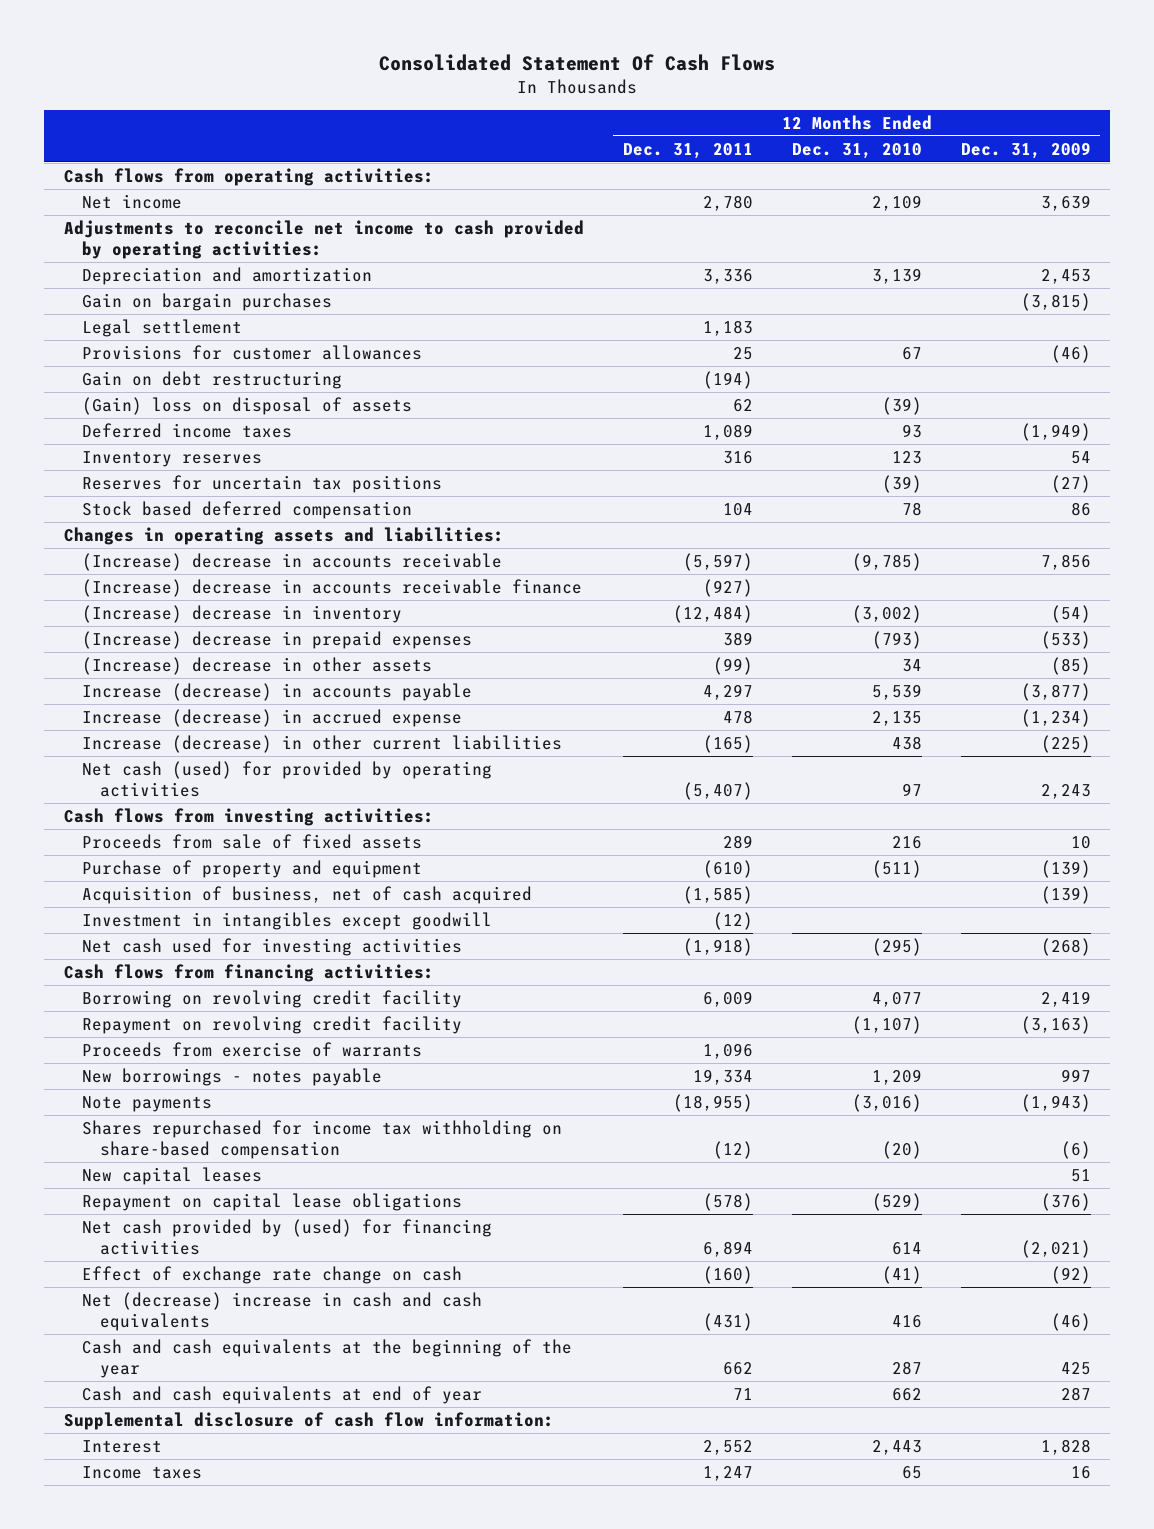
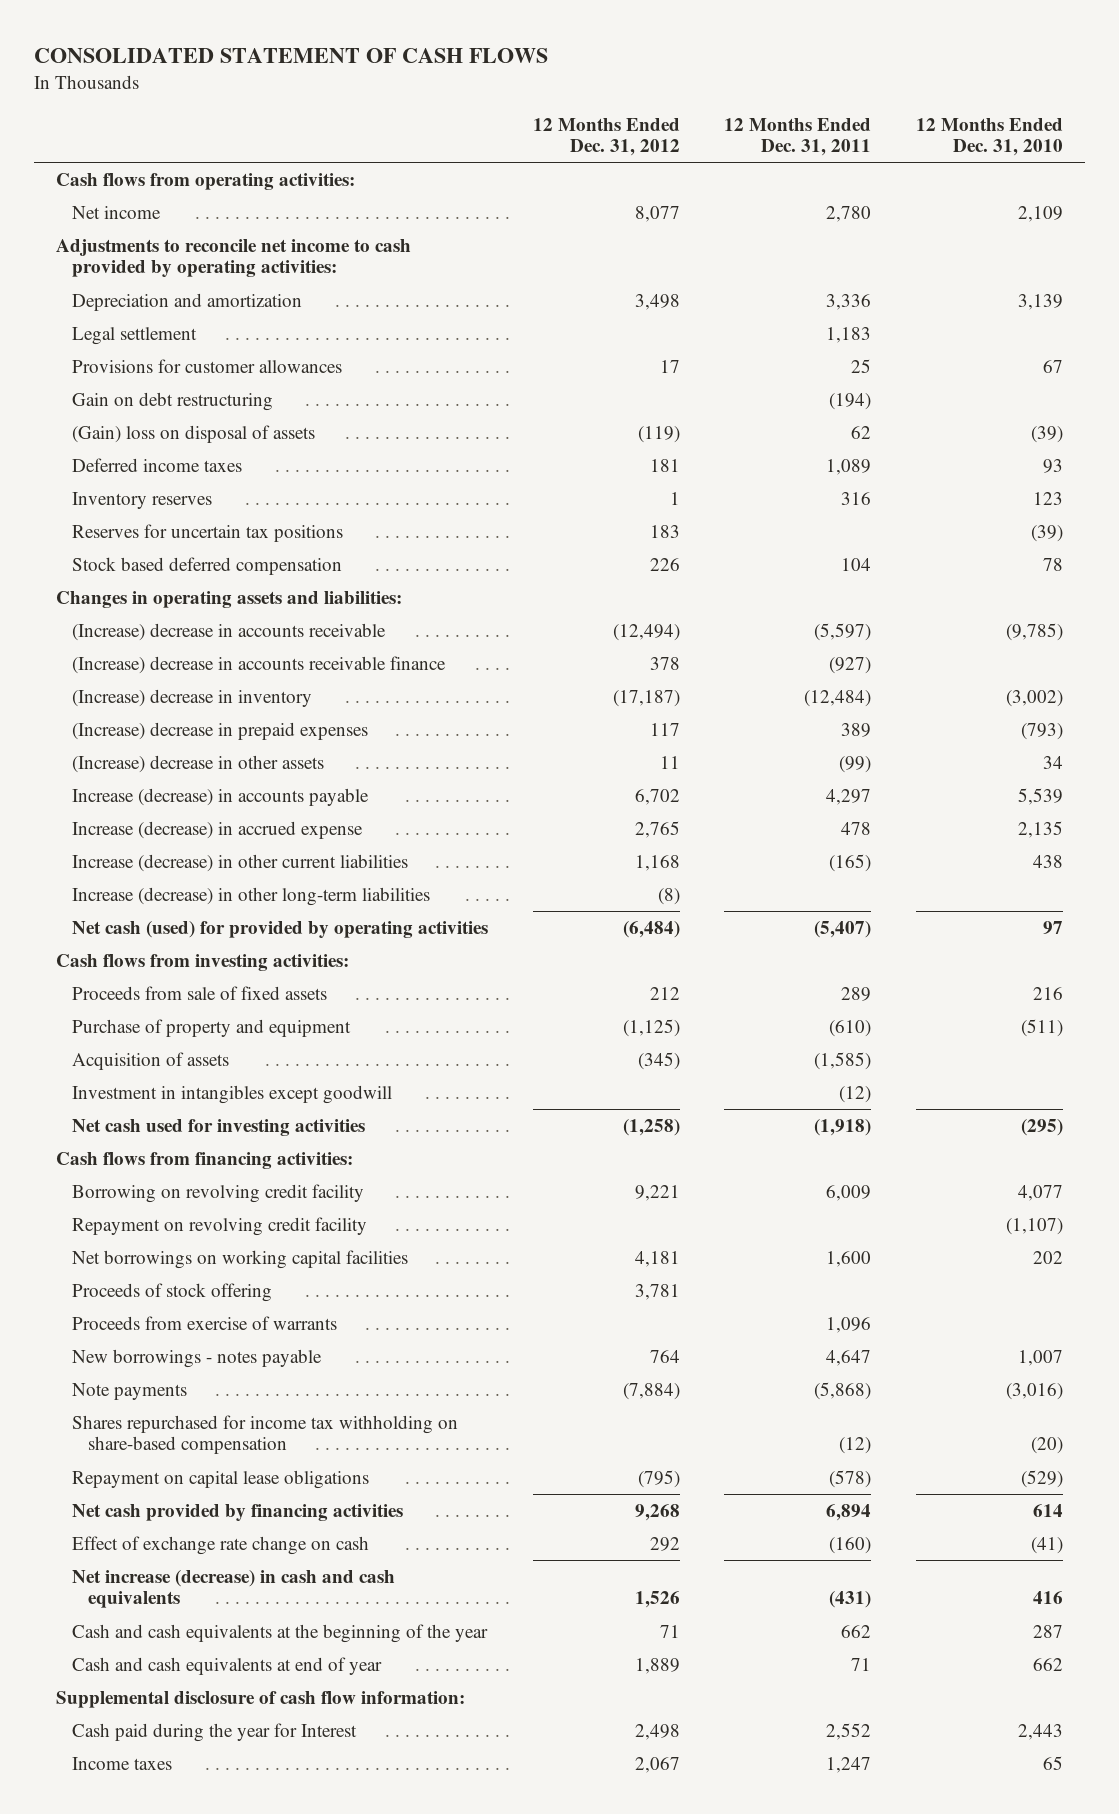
[379,54,776,72] Consolidated Statement Of Cash Flows -> [34,48,549,64] CONSOLIDATED STATEMENT OF CASH FLOWS
[960,141,1091,159] Dec. 31, 2009 -> none
none -> [532,117,680,157] 12 Months Ended Dec. 31, 2012
[81,292,332,311] Gain on bargain purchases -> none
none -> [72,886,431,906] Increase (decrease) in other long-term liabilities
[81,885,532,904] Acquisition of business, net of cash acquired -> [72,1051,230,1070] Acquisition of assets
none -> [72,1249,409,1269] Net borrowings on working capital facilities
none -> [72,1282,273,1302] Proceeds of stock offering
[692,1068,753,1085] 19,334 -> [826,1349,872,1366] 4,647
[871,1068,922,1085] 1,209 -> [1017,1349,1063,1366] 1,007
[672,1093,753,1112] (18,955) -> [814,1381,872,1400] (5,868)
[81,1166,262,1185] New capital leases -> none
[81,1218,492,1256] Net cash provided by (used) for financing activities -> [72,1503,404,1521] Net cash provided by financing activities
[81,1291,482,1332] Net (decrease) increase in cash and cash equivalents -> [72,1569,396,1609] Net increase (decrease) in cash and cash equivalents
[81,1439,162,1453] Interest -> [72,1722,358,1742] Cash paid during the year for Interest

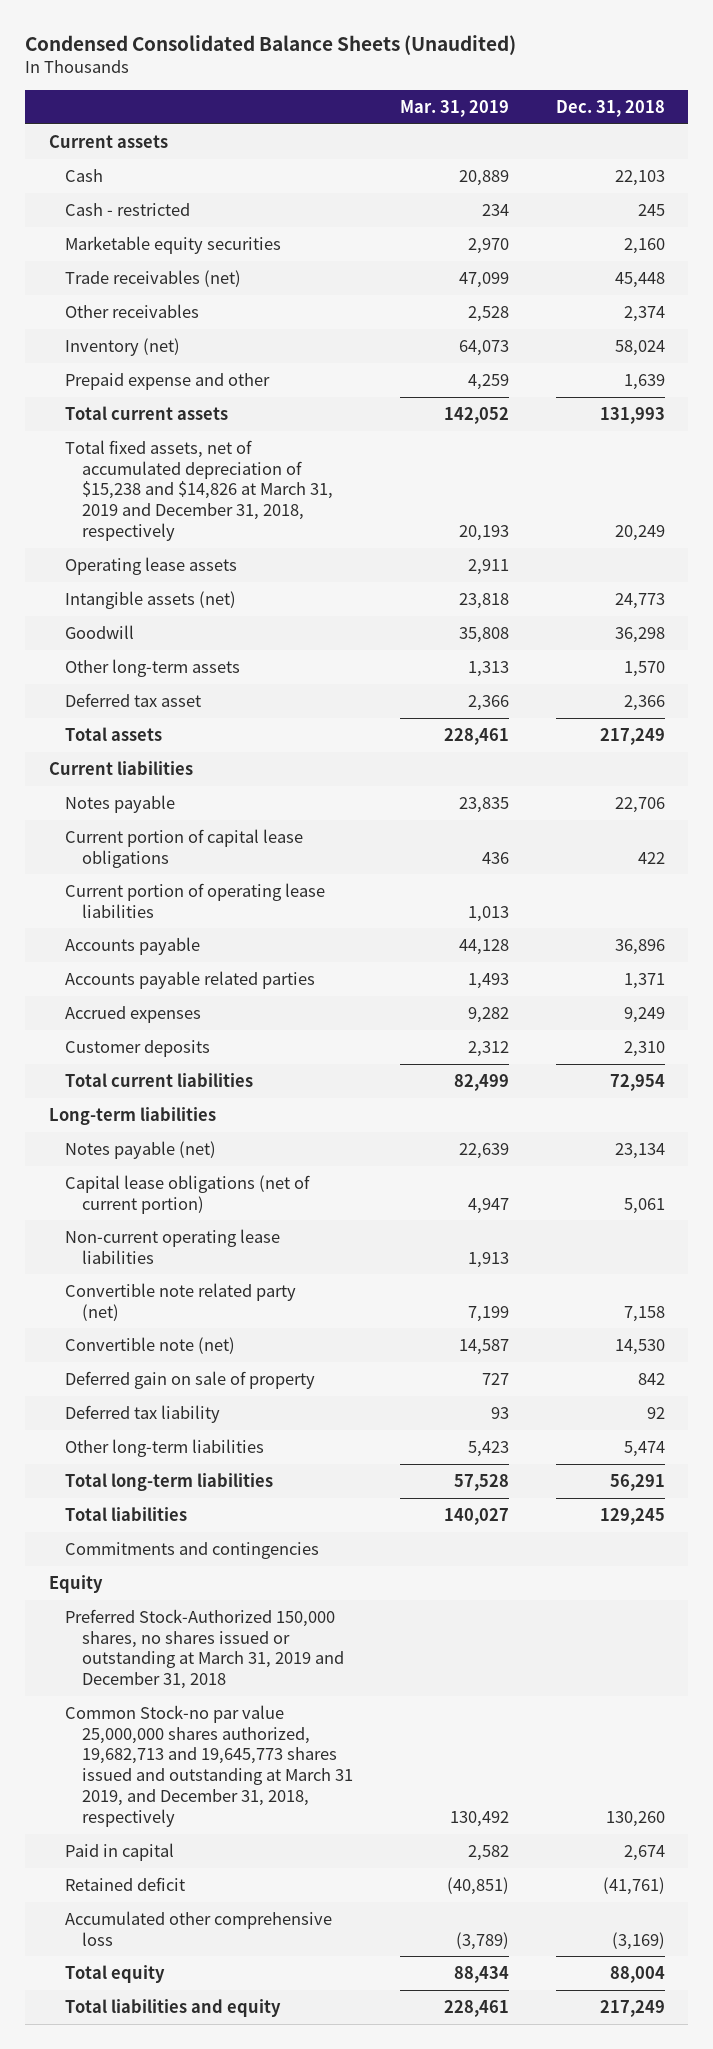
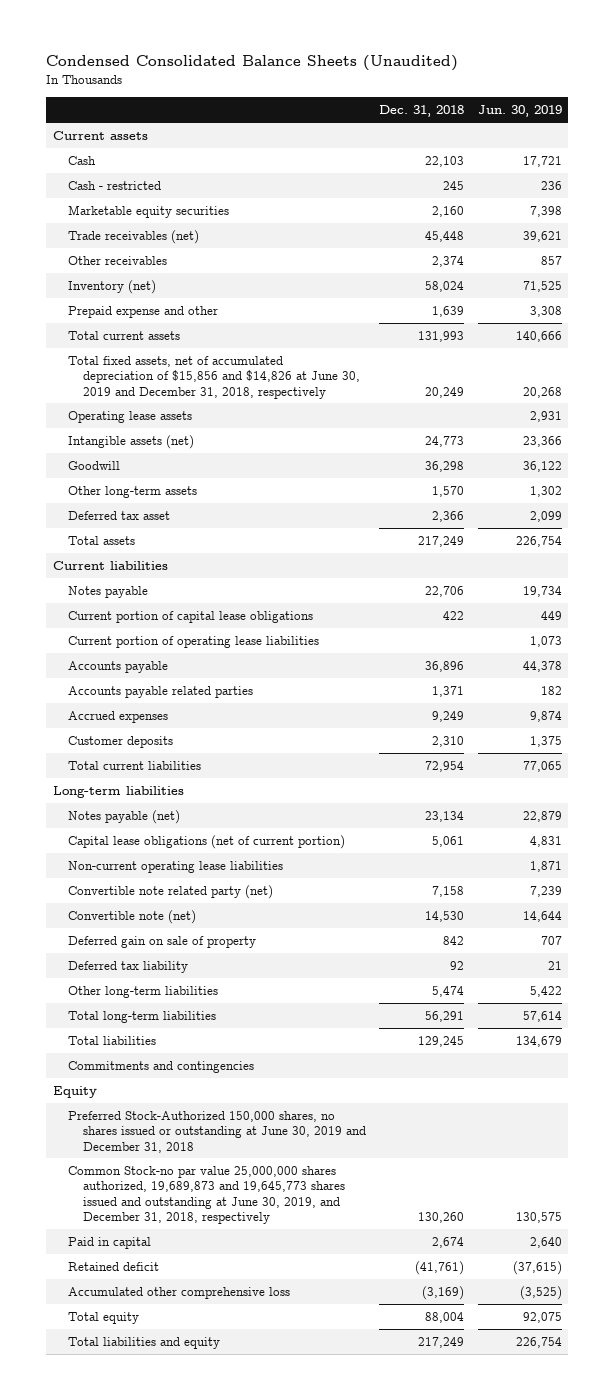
[399,99,509,117] Mar. 31, 2019 -> none
none -> [477,105,562,118] Jun. 30, 2019
[65,439,333,542] Total fixed assets, net of accumulated depreciation of $15,238 and $14,826 at March 31, 2019 and December 31, 2018, respectively -> [67,355,360,399] Total fixed assets, net of accumulated depreciation of $15,856 and $14,826 at June 30, 2019 and December 31, 2018, respectively
[65,1608,344,1690] Preferred Stock-Authorized 150,000 shares, no shares issued or outstanding at March 31, 2019 and December 31, 2018 -> [67,1110,366,1153] Preferred Stock-Authorized 150,000 shares, no shares issued or outstanding at June 30, 2019 and December 31, 2018
[65,1704,353,1827] Common Stock-no par value 25,000,000 shares authorized, 19,682,713 and 19,645,773 shares issued and outstanding at March 31 2019, and December 31, 2018, respectively -> [67,1165,345,1224] Common Stock-no par value 25,000,000 shares authorized, 19,689,873 and 19,645,773 shares issued and outstanding at June 30, 2019, and December 31, 2018, respectively

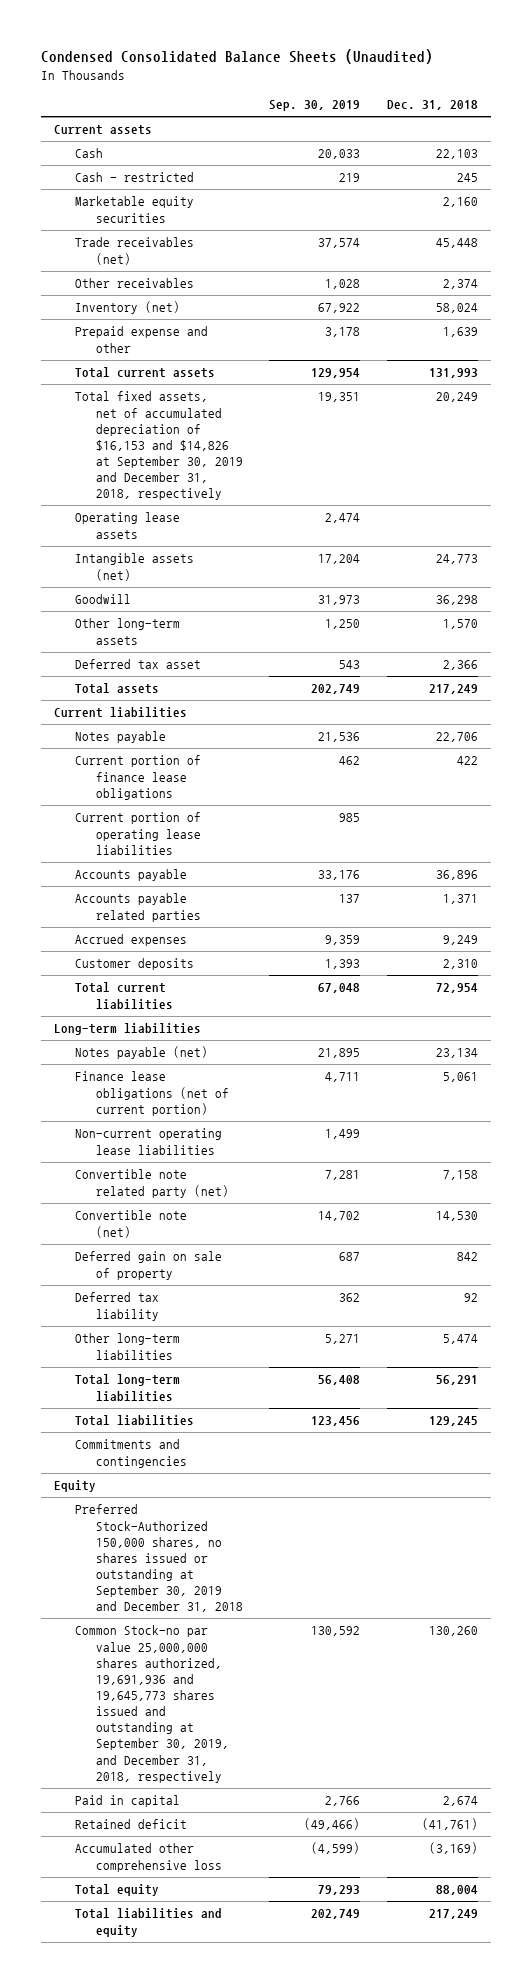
[477,105,562,118] Jun. 30, 2019 -> none
none -> [269,100,361,112] Sep. 30, 2019
[67,355,360,399] Total fixed assets, net of accumulated depreciation of $15,856 and $14,826 at June 30, 2019 and December 31, 2018, respectively -> [74,391,243,501] Total fixed assets, net of accumulated depreciation of $16,153 and $14,826 at September 30, 2019 and December 31, 2018, respectively
[67,610,313,623] Current portion of capital lease obligations -> [74,755,201,800] Current portion of finance lease obligations
[67,834,345,849] Capital lease obligations (net of current portion) -> [74,1071,229,1116] Finance lease obligations (net of current portion)
[67,1110,366,1153] Preferred Stock-Authorized 150,000 shares, no shares issued or outstanding at June 30, 2019 and December 31, 2018 -> [74,1504,243,1613] Preferred Stock-Authorized 150,000 shares, no shares issued or outstanding at September 30, 2019 and December 31, 2018
[67,1165,345,1224] Common Stock-no par value 25,000,000 shares authorized, 19,689,873 and 19,645,773 shares issued and outstanding at June 30, 2019, and December 31, 2018, respectively -> [74,1625,229,1783] Common Stock-no par value 25,000,000 shares authorized, 19,691,936 and 19,645,773 shares issued and outstanding at September 30, 2019, and December 31, 2018, respectively

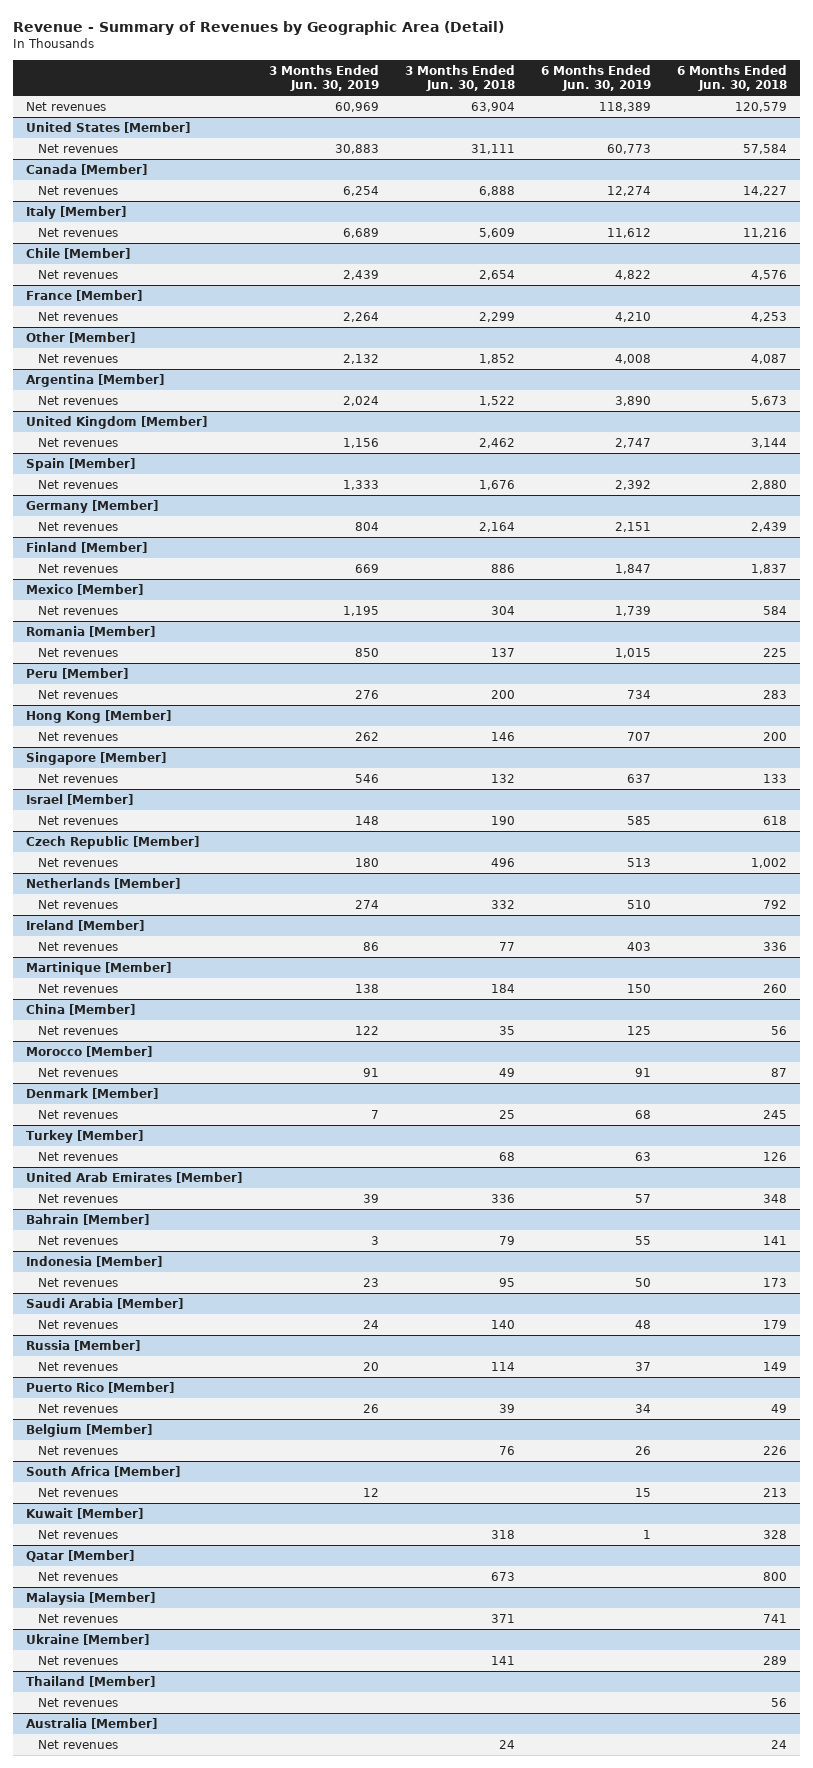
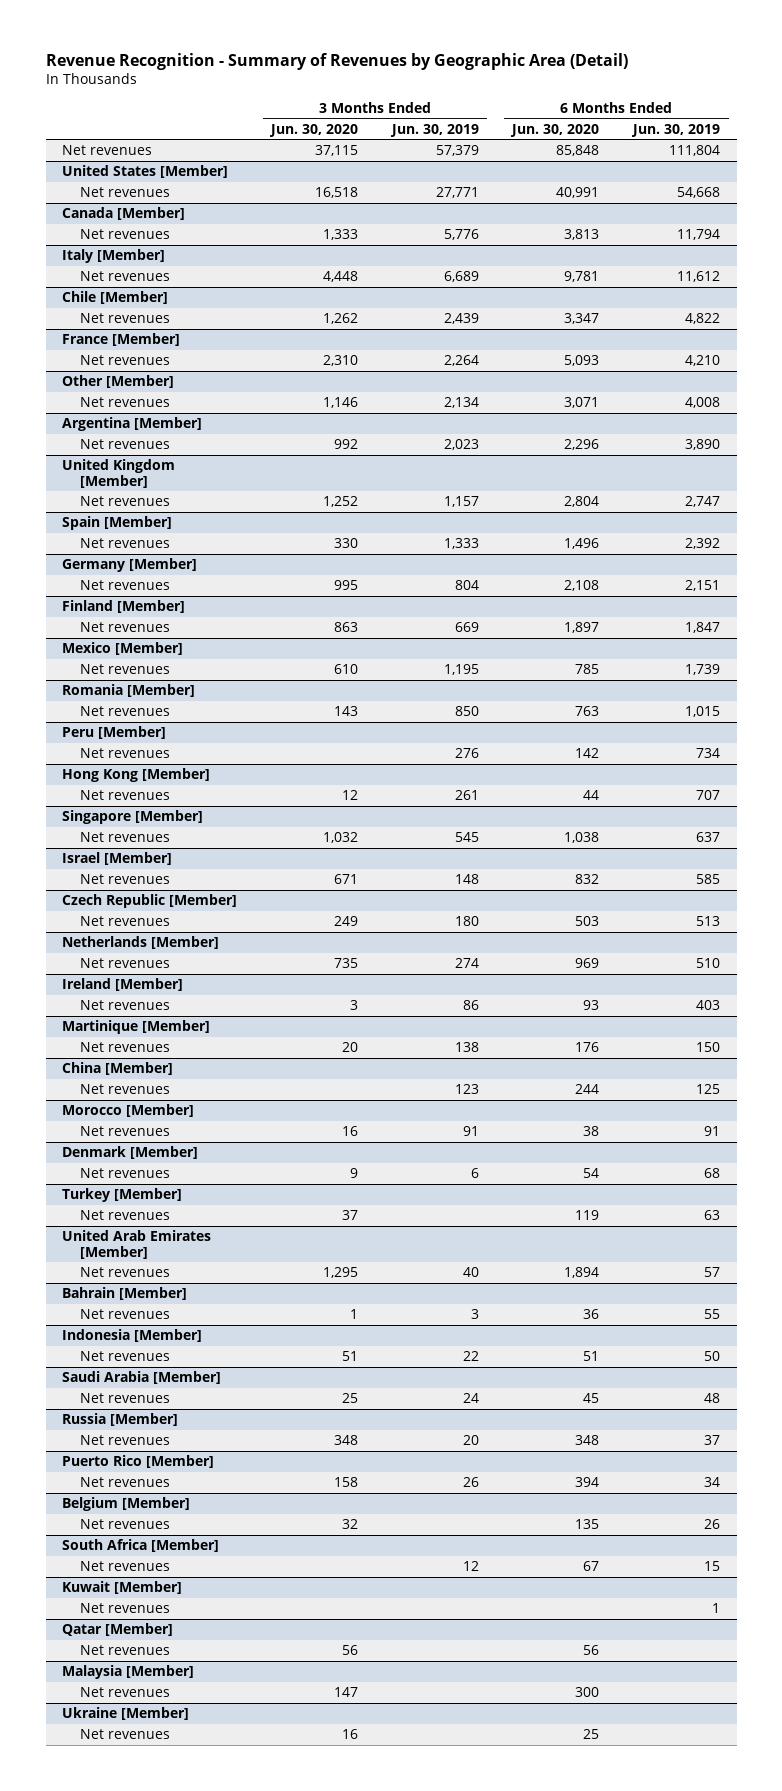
[13,21,505,36] Revenue - Summary of Revenues by Geographic Area (Detail) -> [45,53,628,71] Revenue Recognition - Summary of Revenues by Geographic Area (Detail)
[404,65,515,92] 3 Months Ended Jun. 30, 2018 -> none
[676,65,787,92] 6 Months Ended Jun. 30, 2018 -> none
none -> [269,123,359,137] Jun. 30, 2020
none -> [510,123,600,137] Jun. 30, 2020
[334,101,379,112] 60,969 -> [435,145,479,157] 57,379
[598,101,651,112] 118,389 -> [669,145,721,157] 111,804
[334,143,379,154] 30,883 -> [435,187,479,199] 27,771
[606,143,651,154] 60,773 -> [677,187,721,199] 54,668
[342,185,379,196] 6,254 -> [443,229,479,241] 5,776
[606,185,651,196] 12,274 -> [677,229,721,241] 11,794
[342,353,379,364] 2,132 -> [443,397,479,409] 2,134
[342,395,379,406] 2,024 -> [443,439,479,451] 2,023
[342,437,379,448] 1,156 -> [443,496,479,508] 1,157
[354,731,379,741] 262 -> [454,790,479,801] 261
[354,773,379,783] 546 -> [454,832,479,843] 545
[354,1025,379,1035] 122 -> [454,1084,479,1095] 123
[370,1109,379,1119] 7 -> [470,1168,479,1179] 6
[362,1193,379,1203] 39 -> [462,1267,479,1278] 40
[362,1277,379,1287] 23 -> [462,1351,479,1362] 22
[26,1675,156,1687] Thailand [Member] -> none
[38,1697,119,1707] Net revenues -> none
[26,1717,158,1729] Australia [Member] -> none
[38,1739,119,1749] Net revenues -> none

